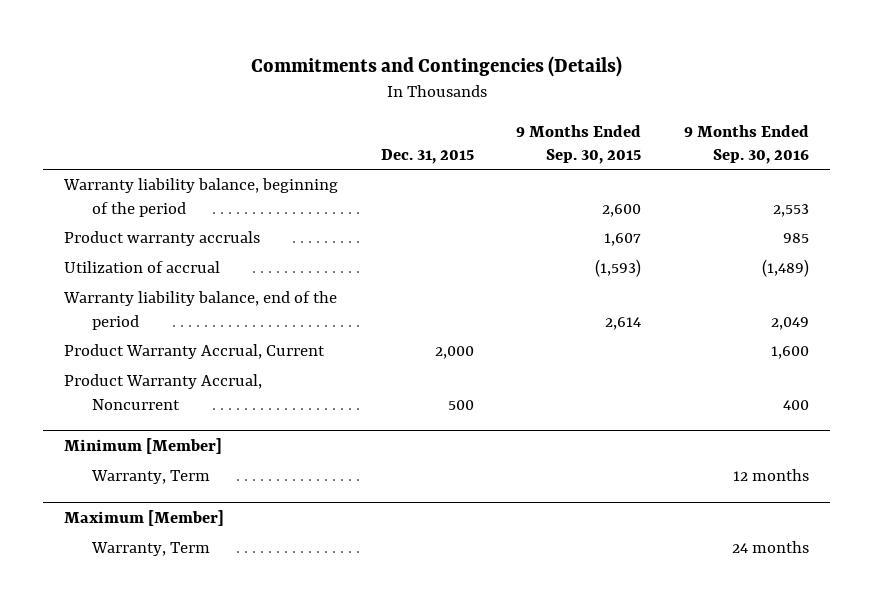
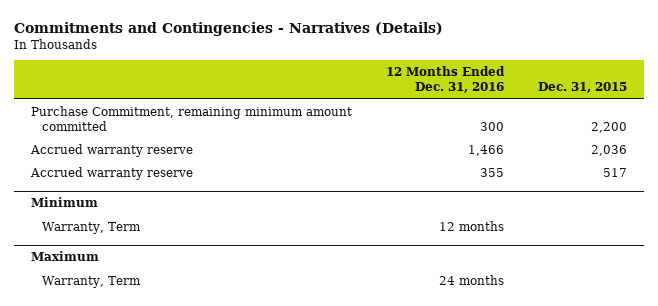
[250,56,622,78] Commitments and Contingencies (Details) -> [14,21,444,36] Commitments and Contingencies - Narratives (Details)
[516,124,642,164] 9 Months Ended Sep. 30, 2015 -> none
[683,124,809,164] 9 Months Ended Sep. 30, 2016 -> none
none -> [386,66,506,94] 12 Months Ended Dec. 31, 2016
[63,178,339,217] Warranty liability balance, beginning of the period -> none
[64,231,261,247] Product warranty accruals -> none
[64,261,221,274] Utilization of accrual -> none
[63,291,338,330] Warranty liability balance, end of the period -> none
[64,344,326,360] Product Warranty Accrual, Current -> none
[64,374,263,410] Product Warranty Accrual, Noncurrent -> none
none -> [31,105,353,132] Purchase Commitment, remaining minimum amount committed
none -> [30,143,194,157] Accrued warranty reserve
none -> [30,166,194,180] Accrued warranty reserve
[64,438,223,455] Minimum [Member] -> [31,197,99,208] Minimum
[64,510,225,527] Maximum [Member] -> [31,251,100,262] Maximum

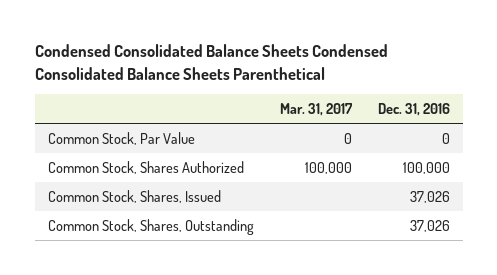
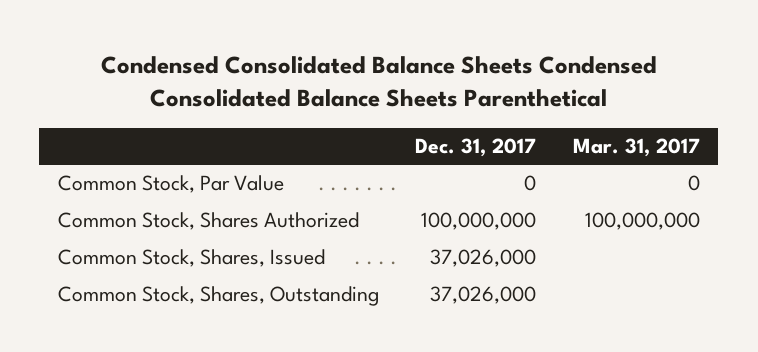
[377,102,450,116] Dec. 31, 2016 -> none
none -> [415,137,537,157] Dec. 31, 2017
[304,161,352,174] 100,000 -> [585,212,701,231] 100,000,000

